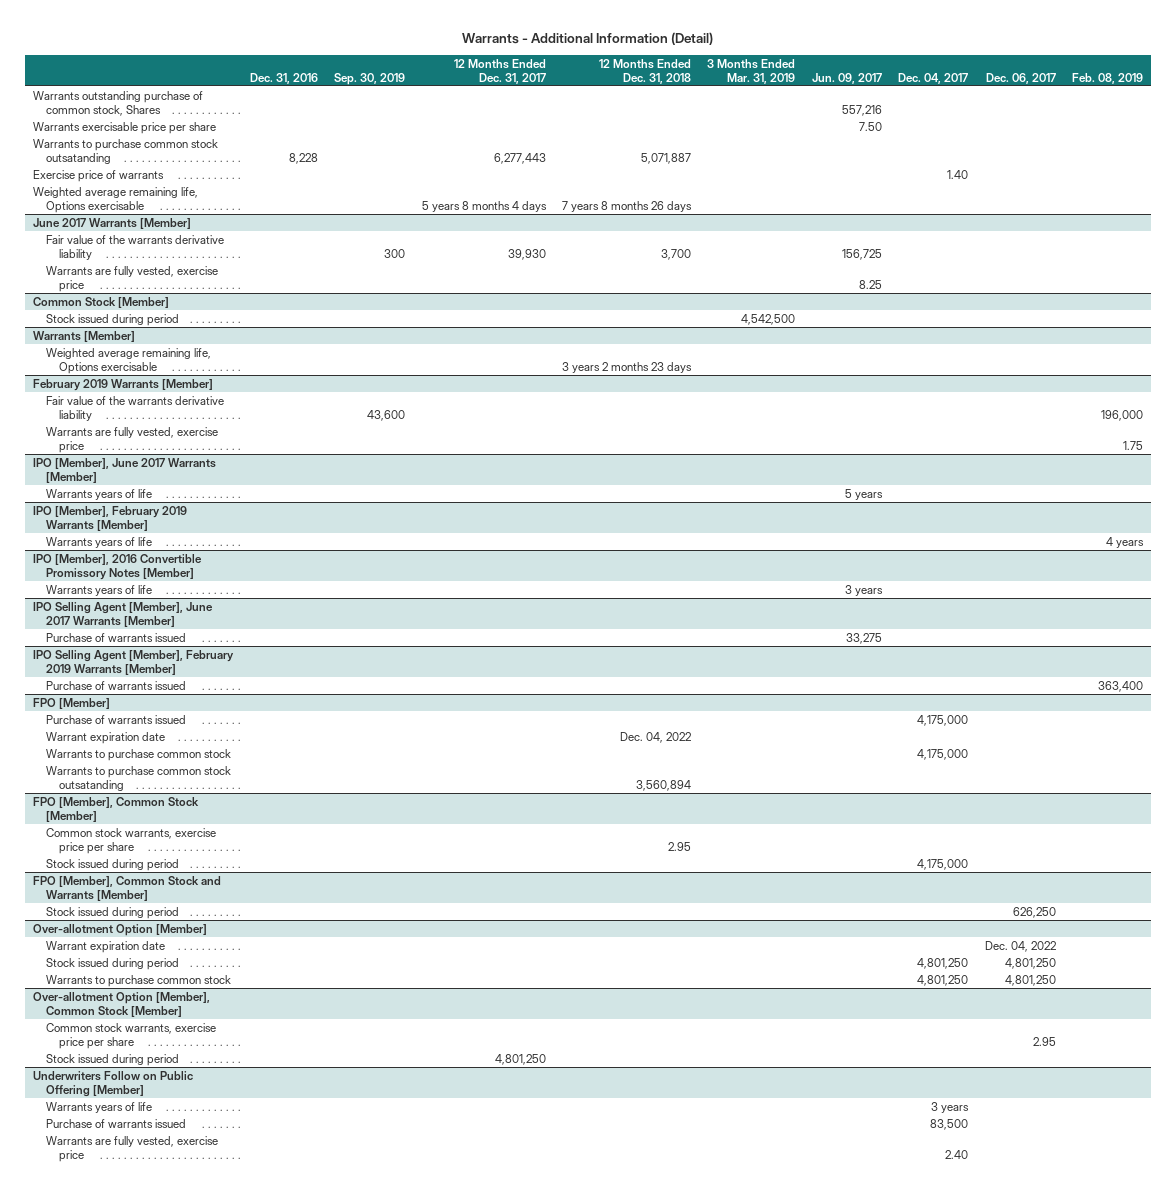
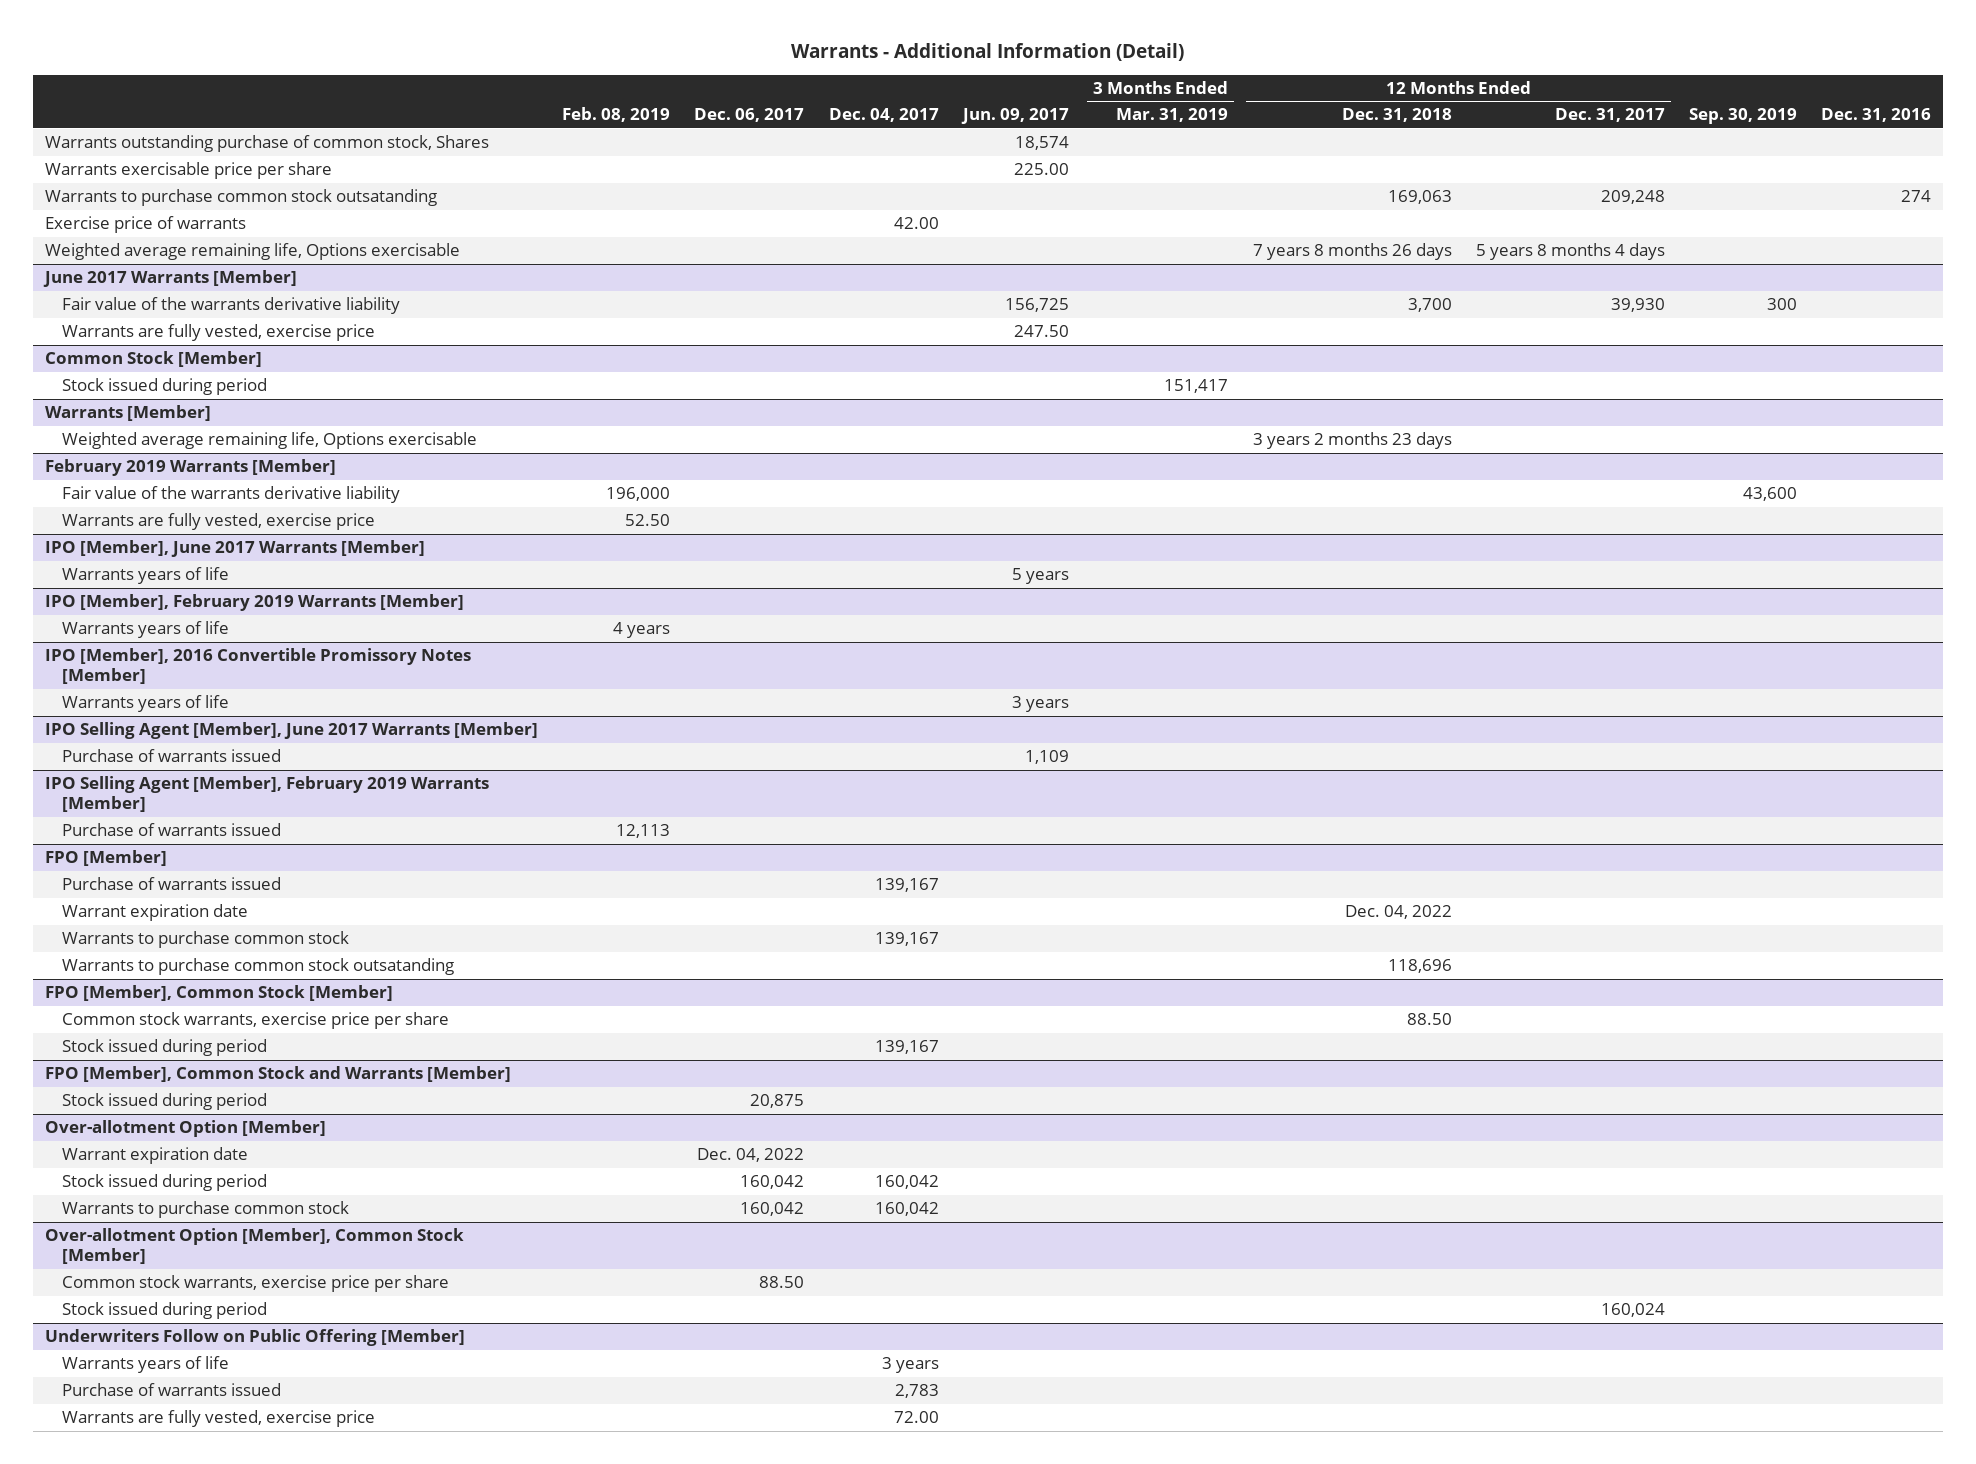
[841,104,882,116] 557,216 -> [1014,136,1069,151] 18,574
[858,121,882,131] 7.50 -> [1013,163,1069,176] 225.00
[288,152,318,164] 8,228 -> [1901,190,1932,203] 274
[493,152,546,164] 6,277,443 -> [1600,190,1665,205] 209,248
[640,152,691,164] 5,071,887 -> [1387,190,1452,205] 169,063
[947,169,969,179] 1.40 -> [893,217,939,230] 42.00
[858,279,882,289] 8.25 -> [1013,325,1069,338] 247.50
[741,313,796,325] 4,542,500 -> [1164,379,1229,394] 151,417
[1123,440,1144,450] 1.75 -> [625,514,671,527] 52.50
[845,632,882,644] 33,275 -> [1024,750,1069,765] 1,109
[1098,680,1144,692] 363,400 -> [616,824,671,839] 12,113
[917,714,969,726] 4,175,000 -> [874,878,939,893] 139,167
[917,748,969,760] 4,175,000 -> [874,932,939,947] 139,167
[635,779,691,791] 3,560,894 -> [1387,959,1452,974] 118,696
[667,841,691,851] 2.95 -> [1406,1013,1452,1026] 88.50
[917,858,969,870] 4,175,000 -> [874,1040,939,1055] 139,167
[1012,906,1056,918] 626,250 -> [750,1094,805,1109] 20,875
[917,957,969,969] 4,801,250 -> [874,1175,939,1190] 160,042
[1004,957,1056,969] 4,801,250 -> [740,1175,805,1190] 160,042
[917,974,969,986] 4,801,250 -> [874,1202,939,1217] 160,042
[1004,974,1056,986] 4,801,250 -> [740,1202,805,1217] 160,042
[1032,1036,1056,1046] 2.95 -> [759,1276,805,1289] 88.50
[494,1053,546,1065] 4,801,250 -> [1600,1303,1665,1318] 160,024
[930,1118,969,1130] 83,500 -> [894,1384,939,1399] 2,783
[945,1149,969,1159] 2.40 -> [893,1411,939,1424] 72.00

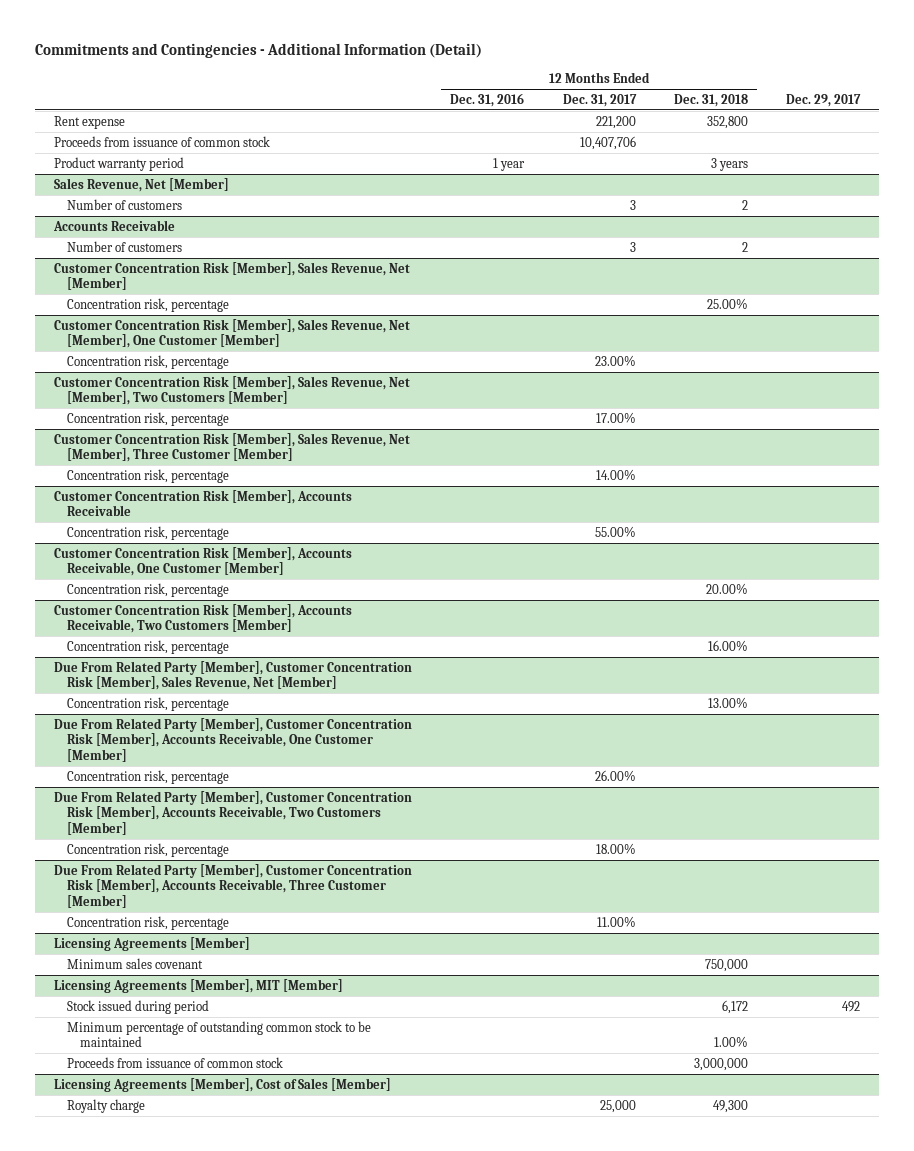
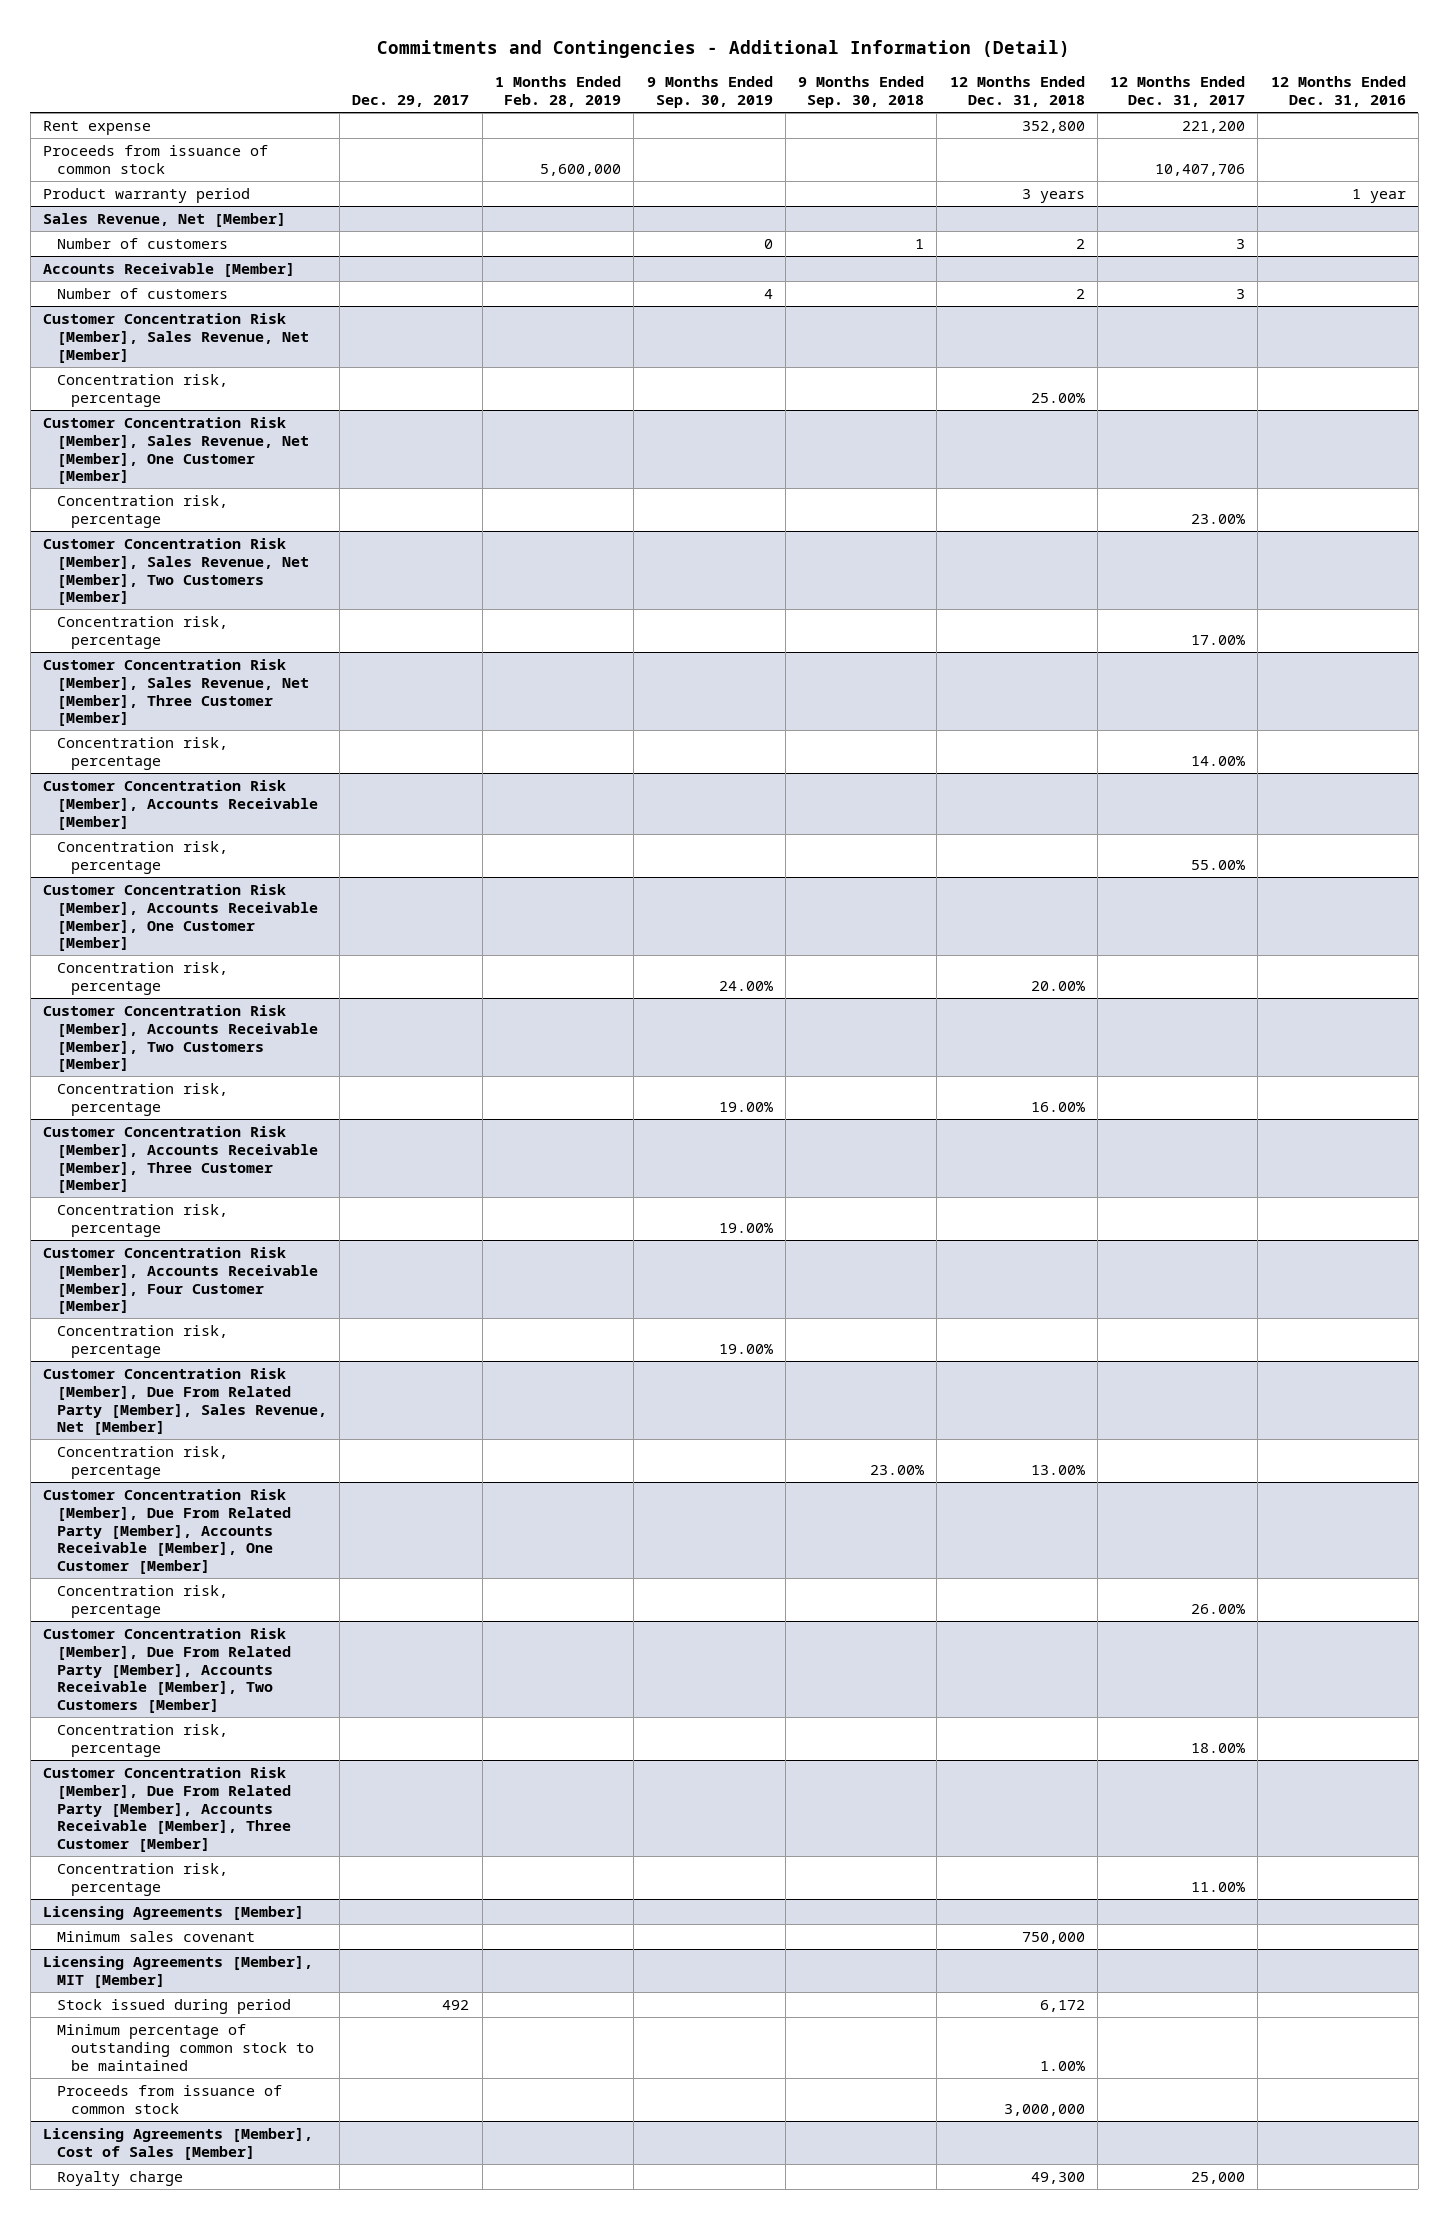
none -> [494,76,621,107] 1 Months Ended Feb. 28, 2019
none -> [646,76,773,108] 9 Months Ended Sep. 30, 2019
none -> [798,76,925,108] 9 Months Ended Sep. 30, 2018
[52,219,175,231] Accounts Receivable -> [42,263,295,278] Accounts Receivable [Member]
[53,489,352,517] Customer Concentration Risk [Member], Accounts Receivable -> [42,780,318,830] Customer Concentration Risk [Member], Accounts Receivable [Member]
[53,546,352,577] Customer Concentration Risk [Member], Accounts Receivable, One Customer [Member] -> [42,884,318,952] Customer Concentration Risk [Member], Accounts Receivable [Member], One Customer [Member]
[53,603,352,634] Customer Concentration Risk [Member], Accounts Receivable, Two Customers [Member] -> [42,1005,318,1073] Customer Concentration Risk [Member], Accounts Receivable [Member], Two Customers [Member]
none -> [42,1126,318,1194] Customer Concentration Risk [Member], Accounts Receivable [Member], Three Customer [Member]
none -> [56,1204,228,1237] Concentration risk, percentage
none -> [42,1247,318,1315] Customer Concentration Risk [Member], Accounts Receivable [Member], Four Customer [Member]
none -> [56,1325,228,1358] Concentration risk, percentage
[53,660,412,691] Due From Related Party [Member], Customer Concentration Risk [Member], Sales Revenue, Net [Member] -> [42,1368,327,1436] Customer Concentration Risk [Member], Due From Related Party [Member], Sales Revenue, Net [Member]
[53,717,412,762] Due From Related Party [Member], Customer Concentration Risk [Member], Accounts Receivable, One Customer [Member] -> [42,1489,291,1574] Customer Concentration Risk [Member], Due From Related Party [Member], Accounts Receivable [Member], One Customer [Member]
[53,790,412,835] Due From Related Party [Member], Customer Concentration Risk [Member], Accounts Receivable, Two Customers [Member] -> [42,1628,291,1713] Customer Concentration Risk [Member], Due From Related Party [Member], Accounts Receivable [Member], Two Customers [Member]
[53,863,412,908] Due From Related Party [Member], Customer Concentration Risk [Member], Accounts Receivable, Three Customer [Member] -> [42,1767,291,1852] Customer Concentration Risk [Member], Due From Related Party [Member], Accounts Receivable [Member], Three Customer [Member]

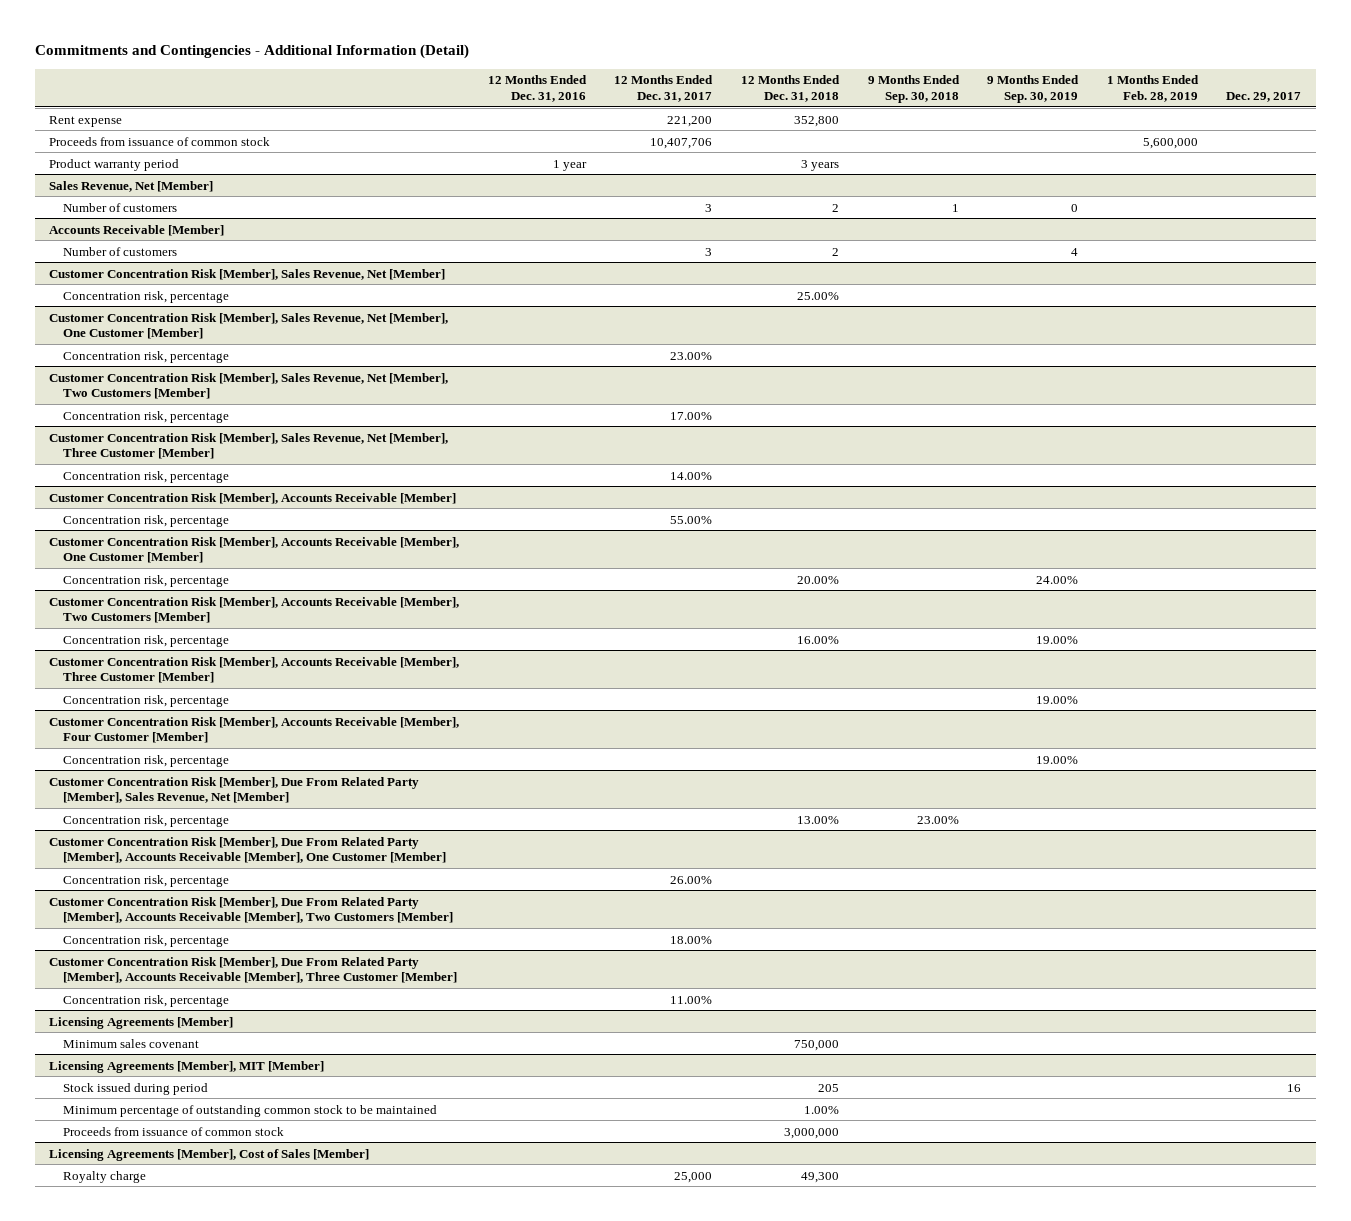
[442,2000,470,2011] 492 -> [1287,1083,1302,1092] 16
[1039,2000,1085,2013] 6,172 -> [818,1083,840,1092] 205

